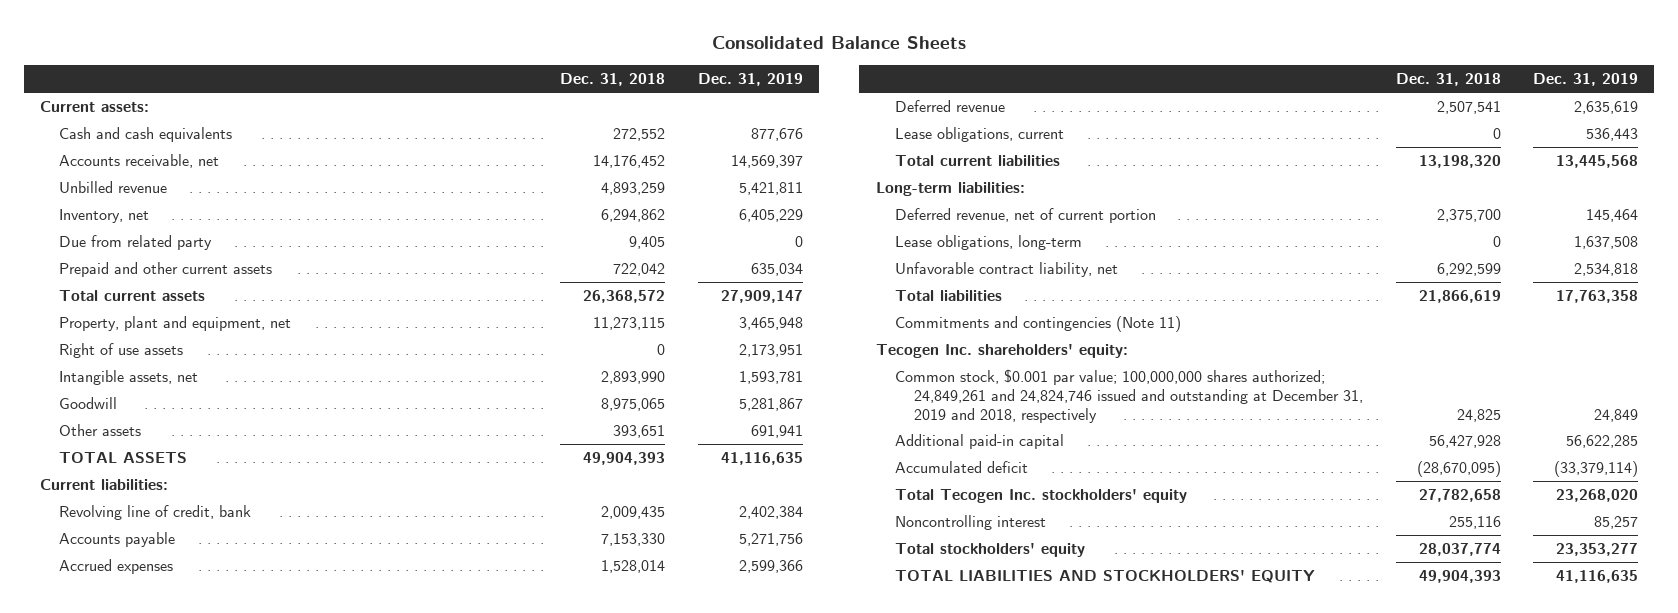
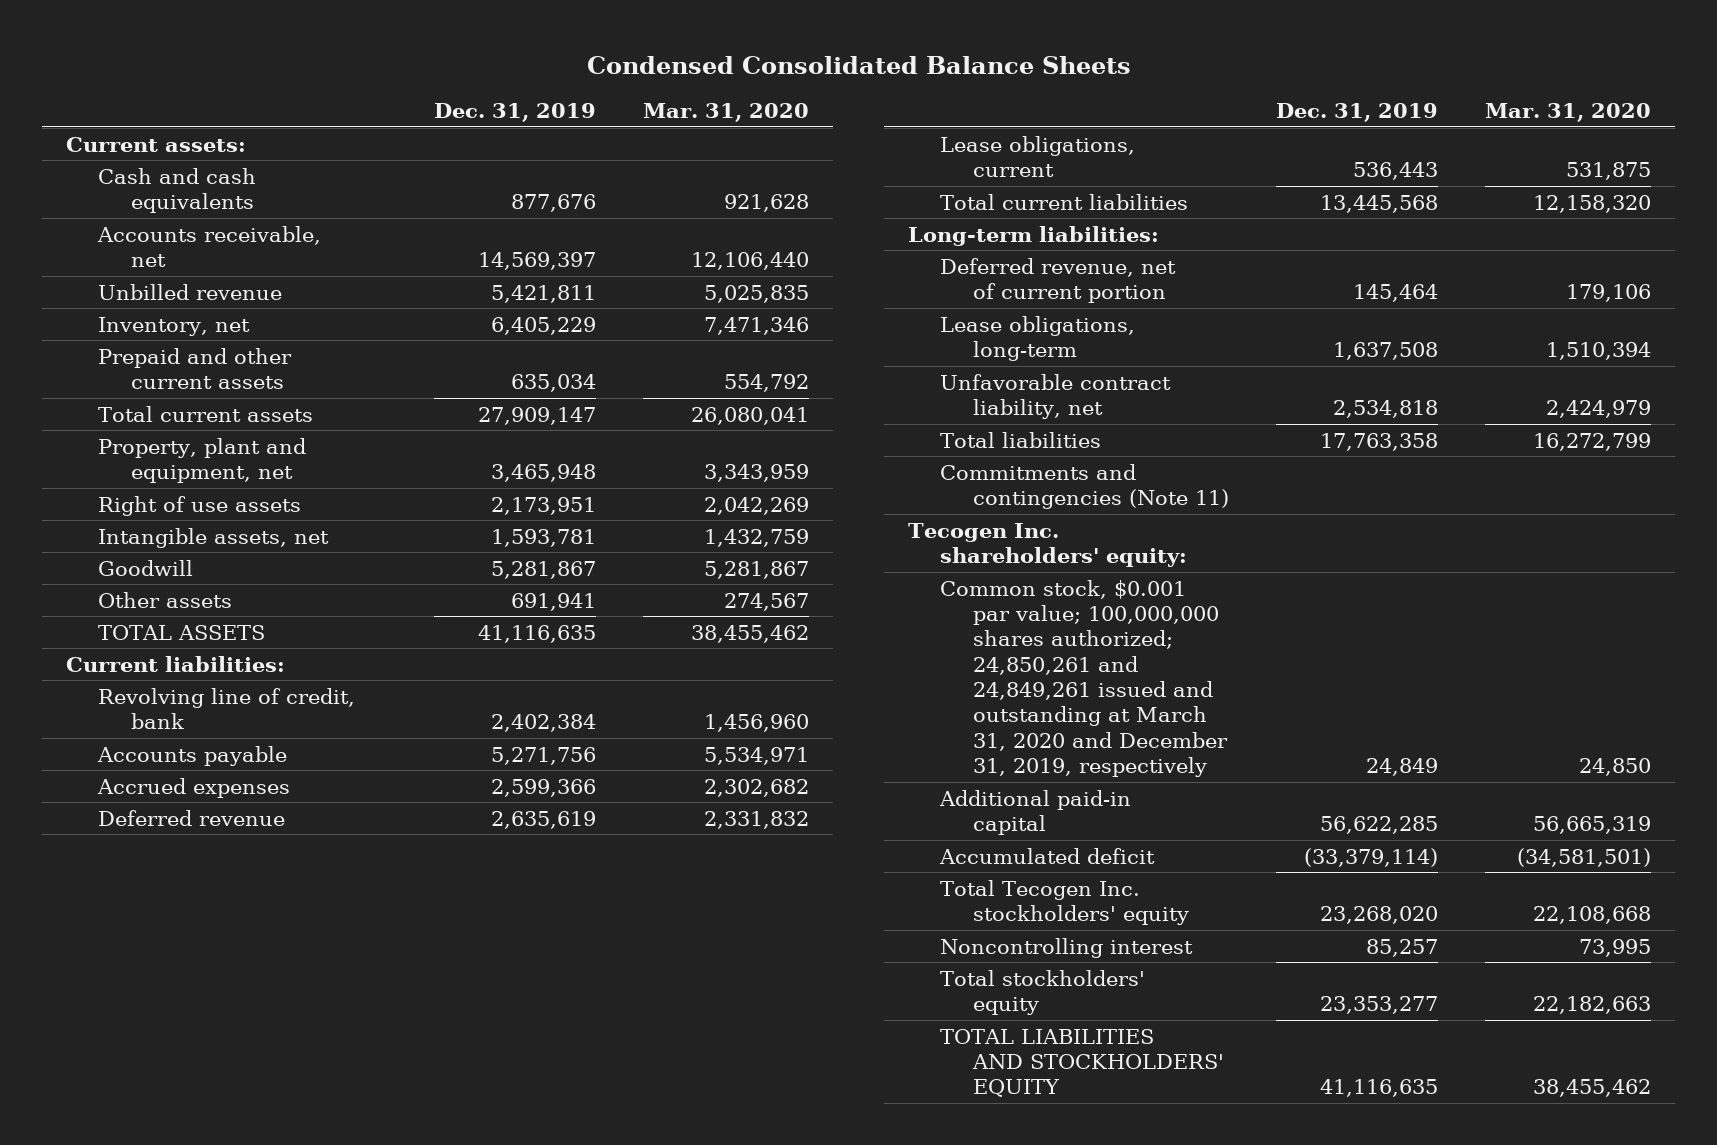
[712,35,967,49] Consolidated Balance Sheets -> [586,55,1131,74] Condensed Consolidated Balance Sheets
[560,73,666,87] Dec. 31, 2018 -> none
none -> [643,102,810,122] Mar. 31, 2020
[59,235,213,251] Due from related party -> none
[894,369,1364,423] Common stock, $0.001 par value; 100,000,000 shares authorized; 24,849,261 and 24,824,746 issued and outstanding at December 31, 2019 and 2018, respectively -> [940,579,1229,778] Common stock, $0.001 par value; 100,000,000 shares authorized; 24,850,261 and 24,849,261 issued and outstanding at March 31, 2020 and December 31, 2019, respectively

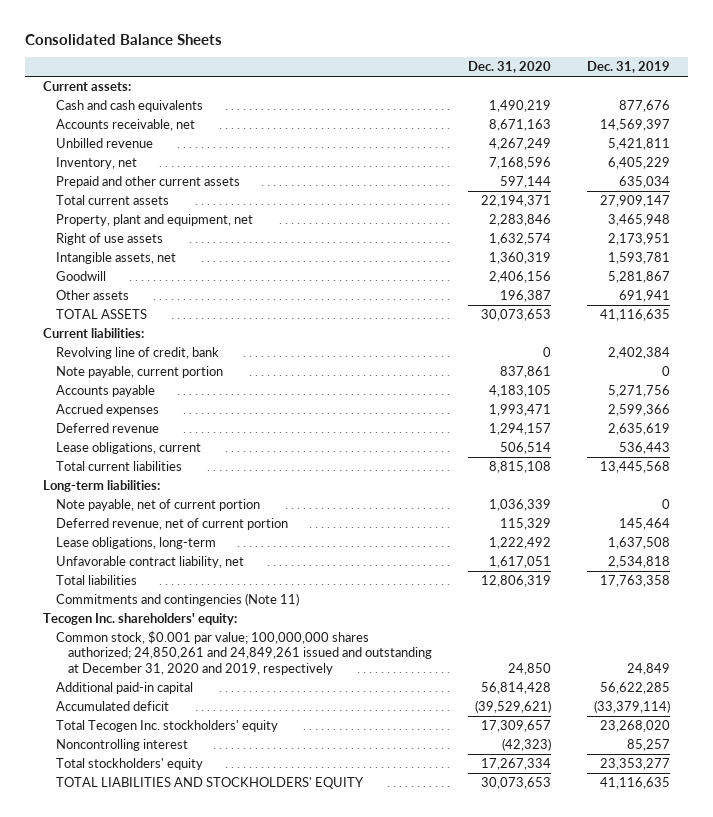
[586,55,1131,74] Condensed Consolidated Balance Sheets -> [25,33,223,45] Consolidated Balance Sheets
[643,102,810,122] Mar. 31, 2020 -> none
none -> [468,61,552,74] Dec. 31, 2020
none -> [55,365,223,378] Note payable, current portion
none -> [55,498,260,511] Note payable, net of current portion
[940,579,1229,778] Common stock, $0.001 par value; 100,000,000 shares authorized; 24,850,261 and 24,849,261 issued and outstanding at March 31, 2020 and December 31, 2019, respectively -> [55,630,433,675] Common stock, $0.001 par value; 100,000,000 shares authorized; 24,850,261 and 24,849,261 issued and outstanding at December 31, 2020 and 2019, respectively

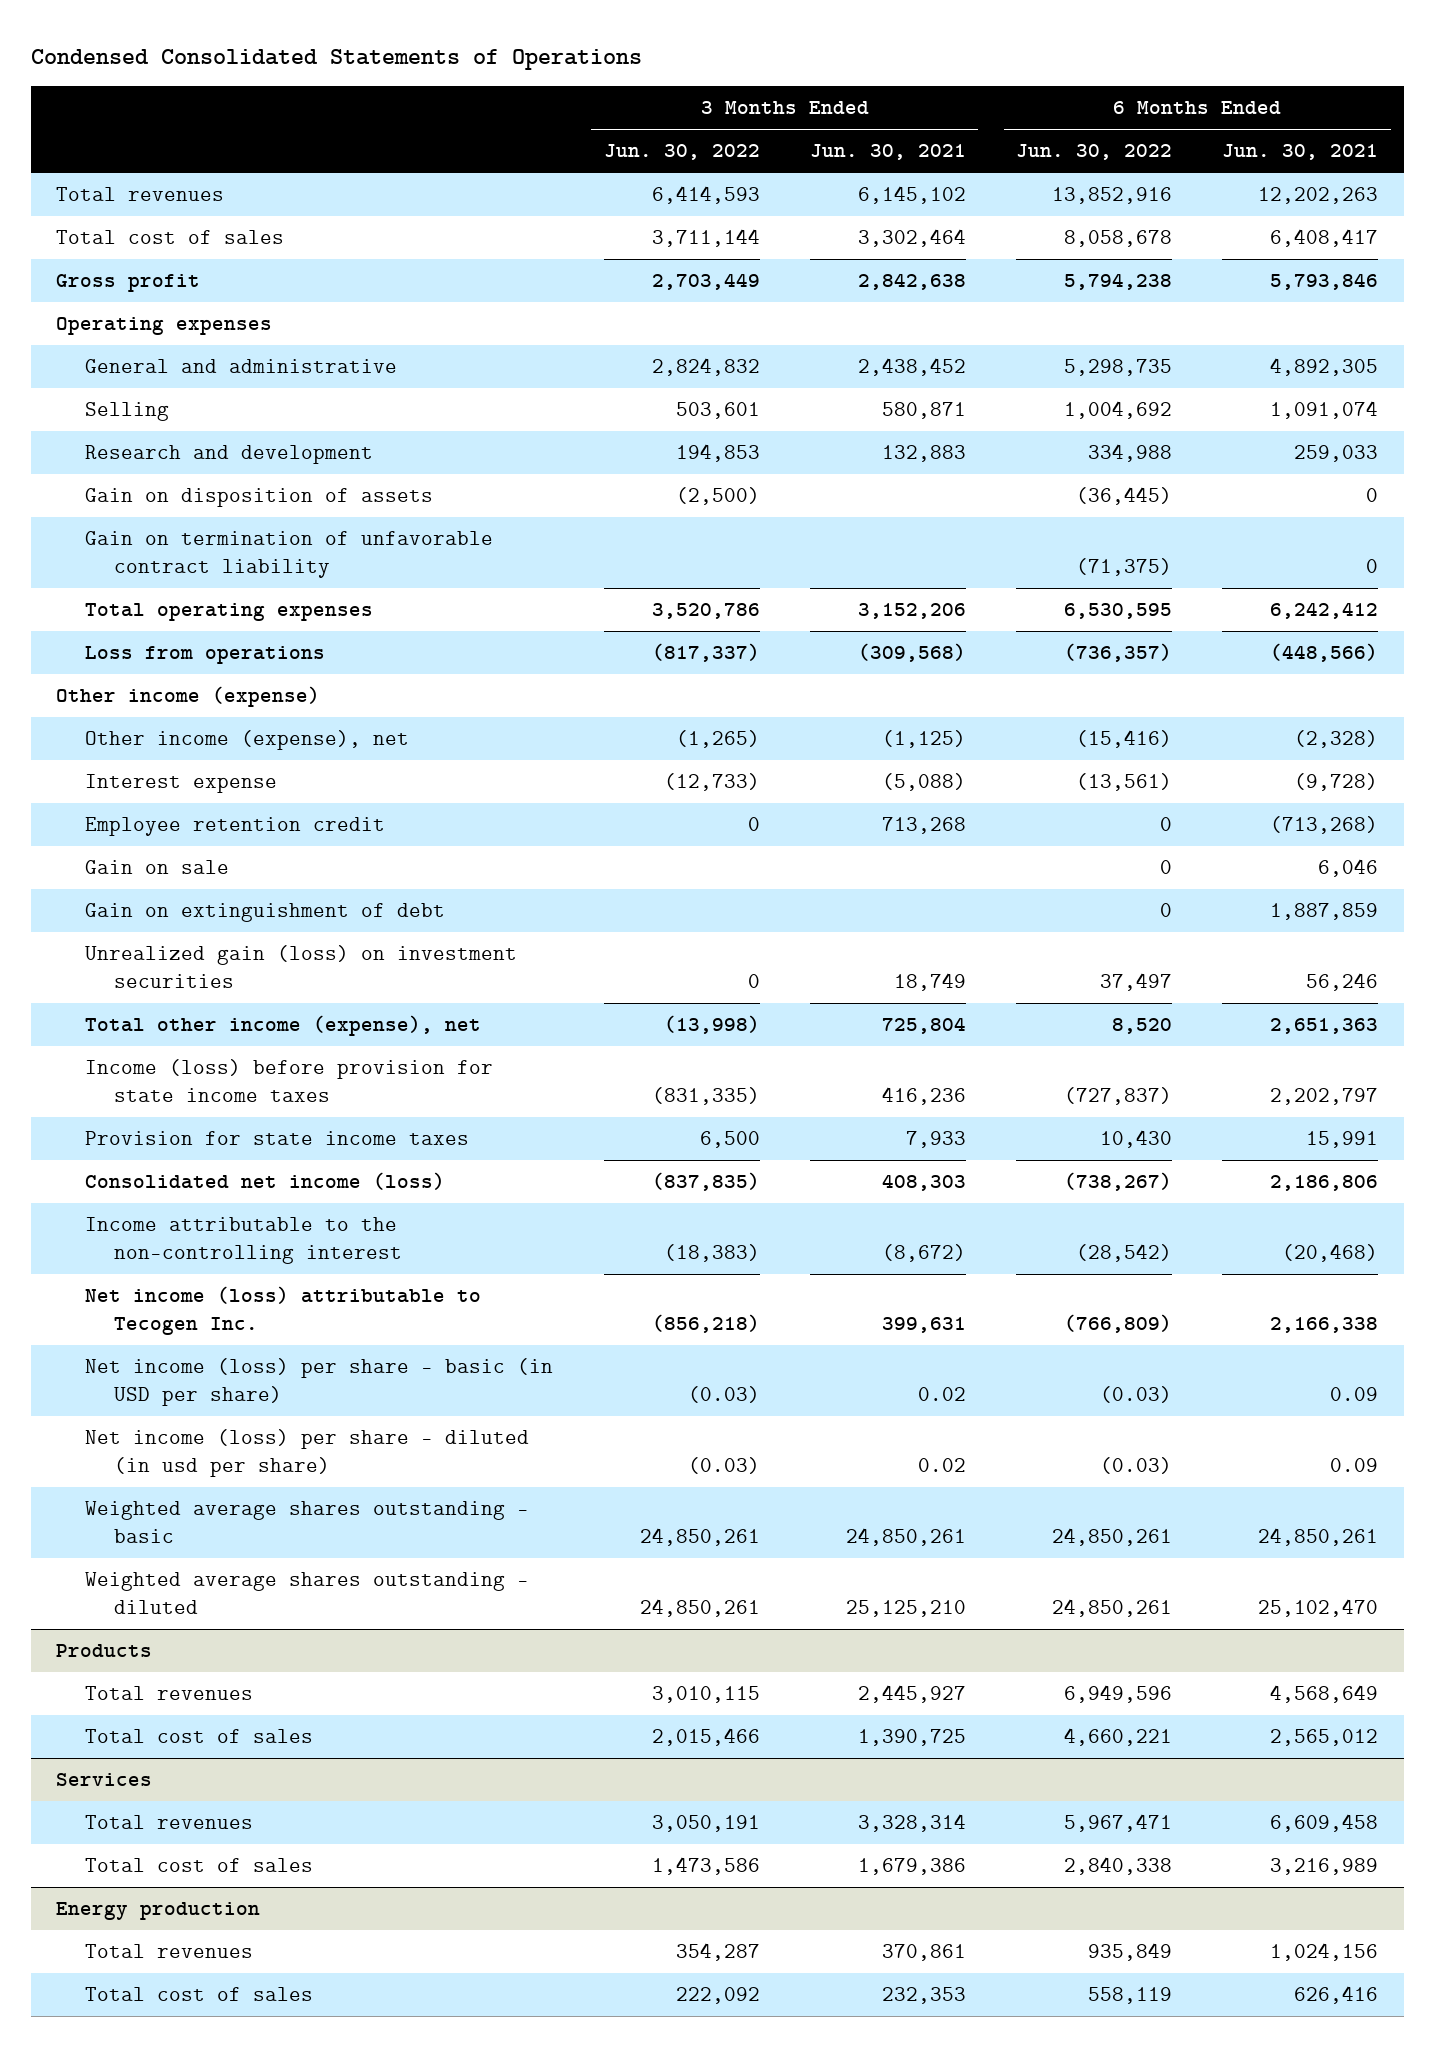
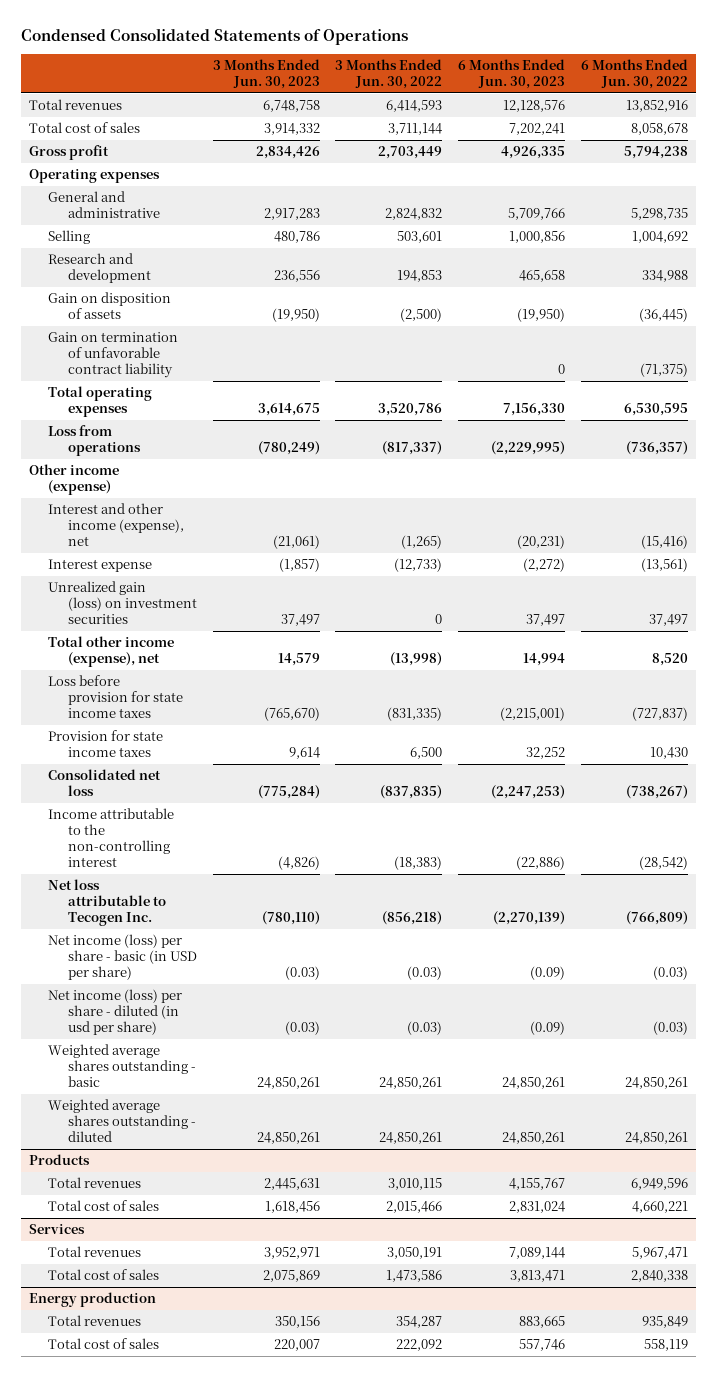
[809,144,966,161] Jun. 30, 2021 -> none
[1222,144,1379,161] Jun. 30, 2021 -> none
none -> [212,59,320,89] 3 Months Ended Jun. 30, 2023
none -> [458,59,566,89] 6 Months Ended Jun. 30, 2023
[85,730,410,751] Other income (expense), net -> [48,503,184,547] Interest and other income (expense), net
[85,817,386,837] Employee retention credit -> none
[85,860,230,875] Gain on sale -> none
[85,903,446,923] Gain on extinguishment of debt -> none
[85,1059,494,1102] Income (loss) before provision for state income taxes -> [48,675,183,719] Loss before provision for state income taxes
[85,1172,446,1191] Consolidated net income (loss) -> [48,769,162,797] Consolidated net loss
[85,1286,482,1335] Net income (loss) attributable to Tecogen Inc. -> [48,879,166,927] Net loss attributable to Tecogen Inc.

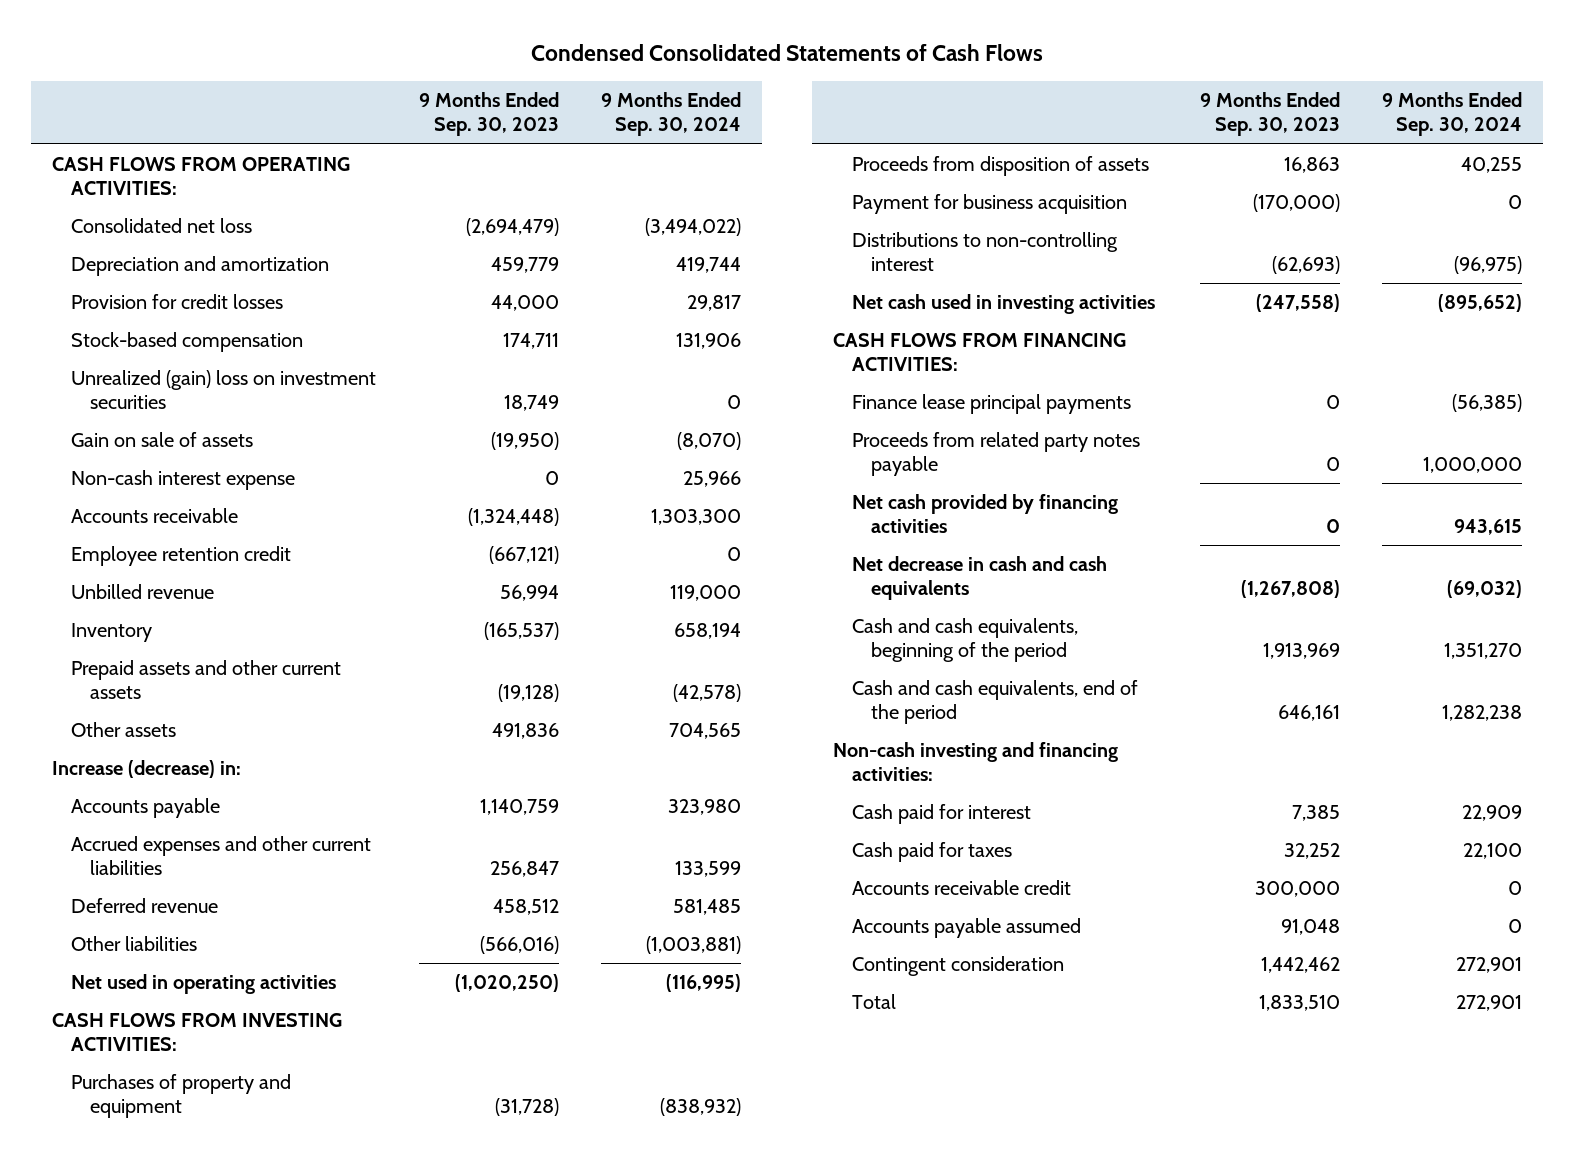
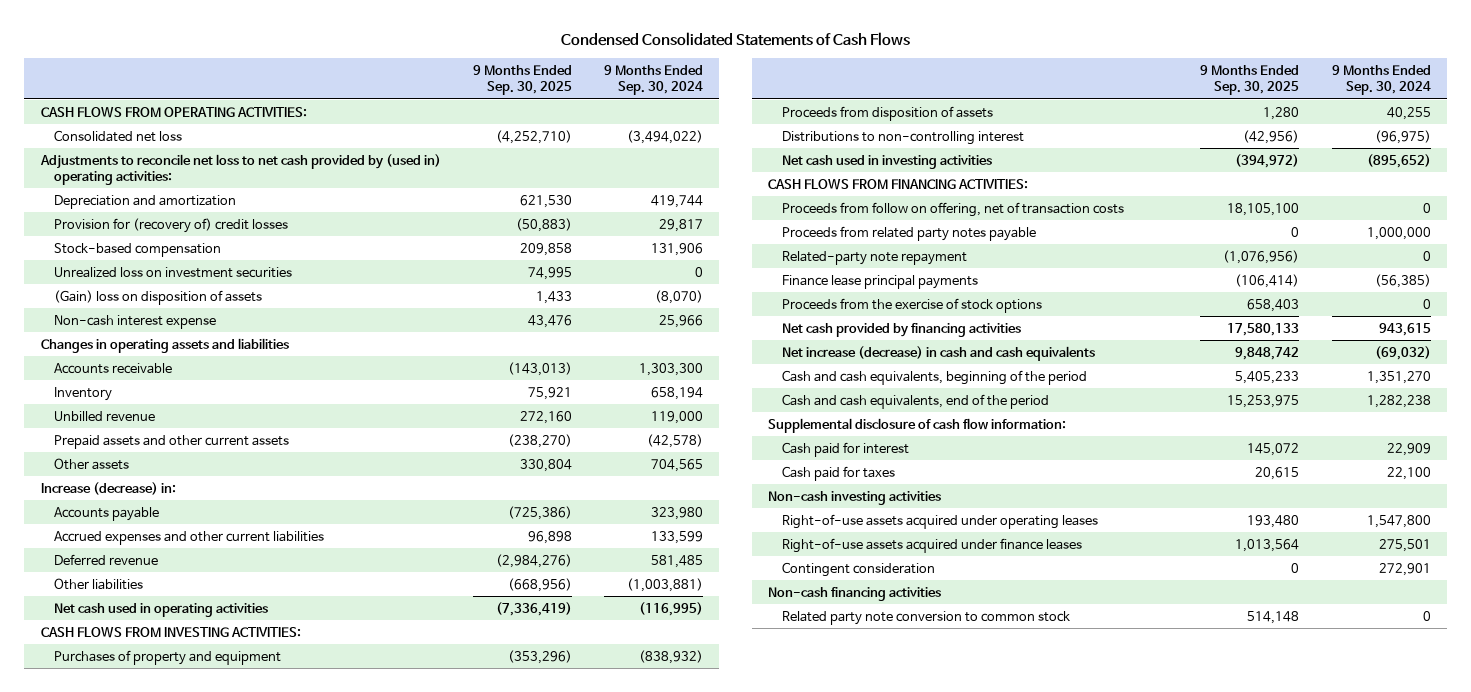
[418,92,559,137] 9 Months Ended Sep. 30, 2023 -> none
none -> [472,64,572,96] 9 Months Ended Sep. 30, 2025
none -> [39,153,441,186] Adjustments to reconcile net loss to net cash provided by (used in) operating activities:
[71,294,284,310] Provision for credit losses -> [53,217,288,233] Provision for (recovery of) credit losses
[71,370,377,410] Unrealized (gain) loss on investment securities -> [53,266,292,278] Unrealized loss on investment securities
[71,432,254,448] Gain on sale of assets -> [53,289,262,305] (Gain) loss on disposition of assets
none -> [40,337,289,353] Changes in operating assets and liabilities
[71,546,292,567] Employee retention credit -> none
[71,584,215,600] Unbilled revenue -> [53,410,155,421] Unbilled revenue
[71,974,337,995] Net used in operating activities -> [53,602,268,617] Net cash used in operating activities
[852,194,1128,215] Payment for business acquisition -> none
none -> [781,201,1124,217] Proceeds from follow on offering, net of transaction costs
none -> [781,250,967,265] Related-party note repayment
[852,394,1132,415] Finance lease principal payments -> [781,274,978,289] Finance lease principal payments
none -> [781,297,1042,313] Proceeds from the exercise of stock options
[852,556,1108,601] Net decrease in cash and cash equivalents -> [781,345,1095,361] Net increase (decrease) in cash and cash equivalents
[833,742,1119,782] Non-cash investing and financing activities: -> none
none -> [768,417,1067,433] Supplemental disclosure of cash flow information:
[852,880,1072,896] Accounts receivable credit -> none
[852,918,1082,939] Accounts payable assumed -> none
none -> [768,490,942,505] Non-cash investing activities
none -> [781,513,1098,529] Right-of-use assets acquired under operating leases
none -> [781,537,1082,553] Right-of-use assets acquired under finance leases
[852,994,897,1010] Total -> none
none -> [768,586,942,601] Non-cash financing activities
none -> [781,610,1070,625] Related party note conversion to common stock

